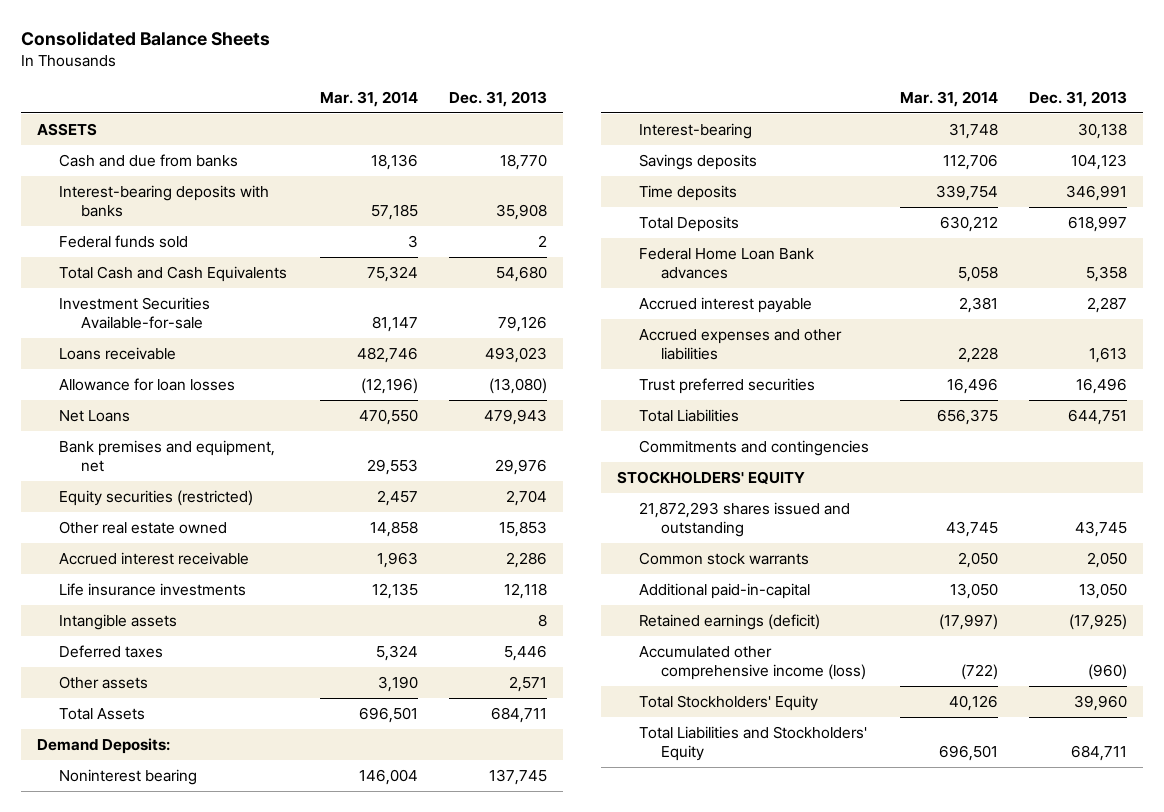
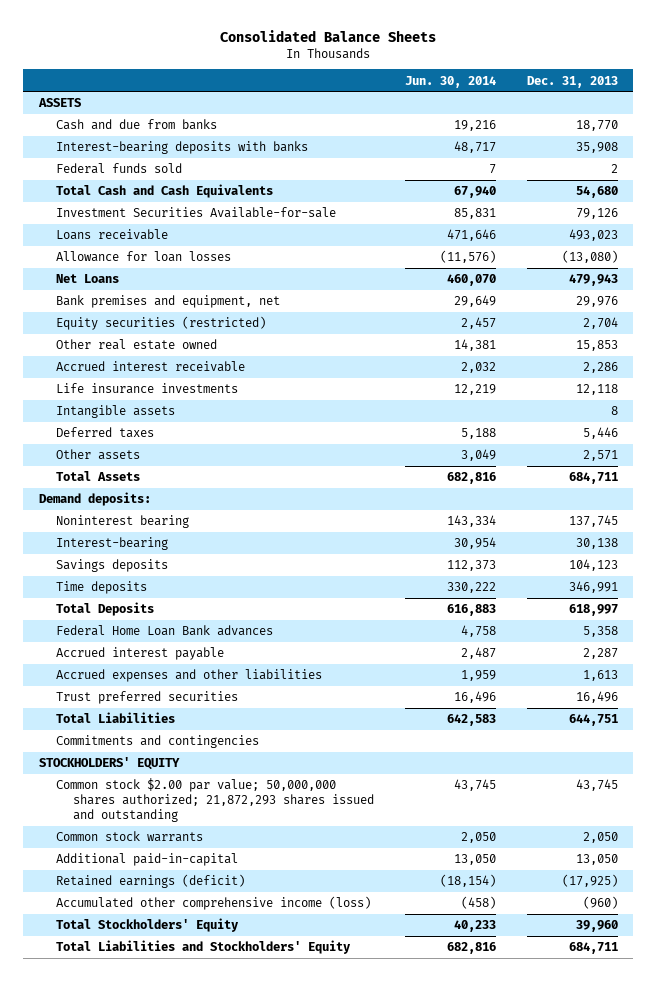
[319,90,418,107] Mar. 31, 2014 -> none
none -> [404,75,496,88] Jun. 30, 2014
[36,738,170,755] Demand Deposits: -> [38,492,151,507] Demand deposits:
[638,502,850,537] 21,872,293 shares issued and outstanding -> [55,778,375,823] Common stock $2.00 par value; 50,000,000 shares authorized; 21,872,293 shares issued and outstanding

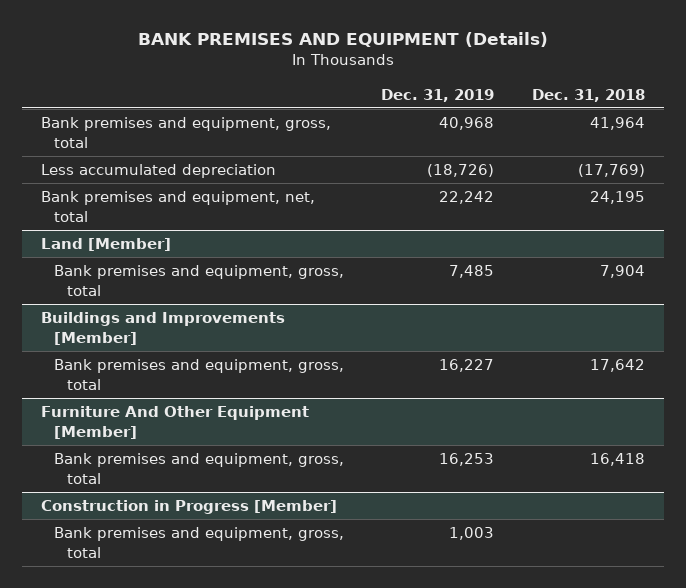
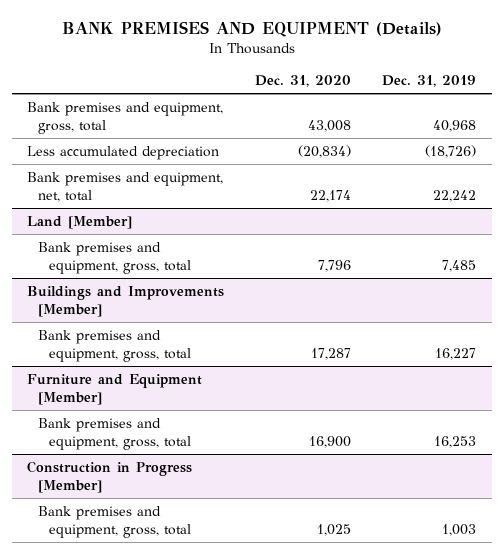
[531,88,645,102] Dec. 31, 2018 -> none
none -> [255,74,352,87] Dec. 31, 2020
[40,406,309,439] Furniture And Other Equipment [Member] -> [27,374,203,406] Furniture and Equipment [Member]

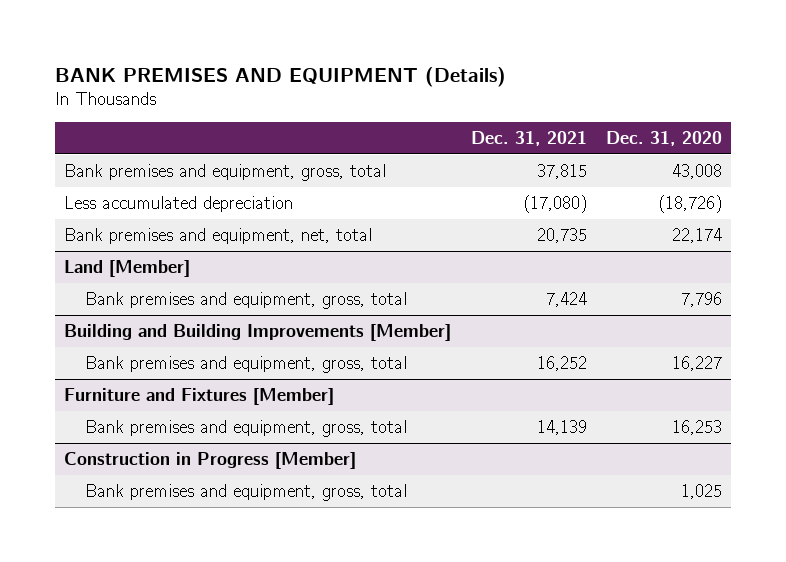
[382,74,477,87] Dec. 31, 2019 -> none
none -> [470,131,587,147] Dec. 31, 2021
[298,145,352,159] (20,834) -> [657,194,722,213] (18,726)
[27,286,225,318] Buildings and Improvements [Member] -> [64,323,452,341] Building and Building Improvements [Member]
[311,348,352,361] 17,287 -> [671,355,722,371] 16,227
[27,374,203,406] Furniture and Equipment [Member] -> [64,387,335,405] Furniture and Fixtures [Member]
[309,436,352,449] 16,900 -> [671,419,722,435] 16,253

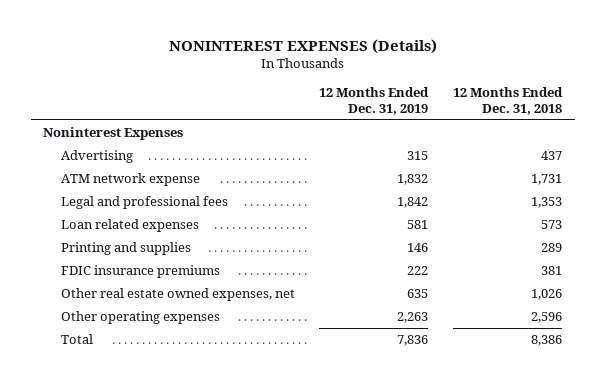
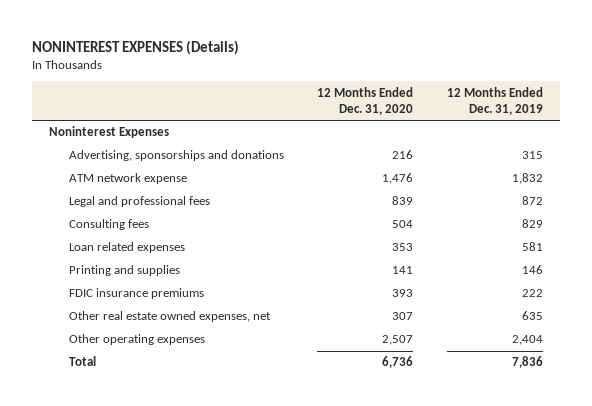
[453,87,564,116] 12 Months Ended Dec. 31, 2018 -> none
none -> [317,86,414,115] 12 Months Ended Dec. 31, 2020
[60,149,133,163] Advertising -> [68,150,284,162] Advertising, sponsorships and donations
[397,196,429,208] 1,842 -> [522,196,544,206] 872
none -> [68,219,149,231] Consulting fees
[397,311,429,323] 2,263 -> [512,335,544,346] 2,404

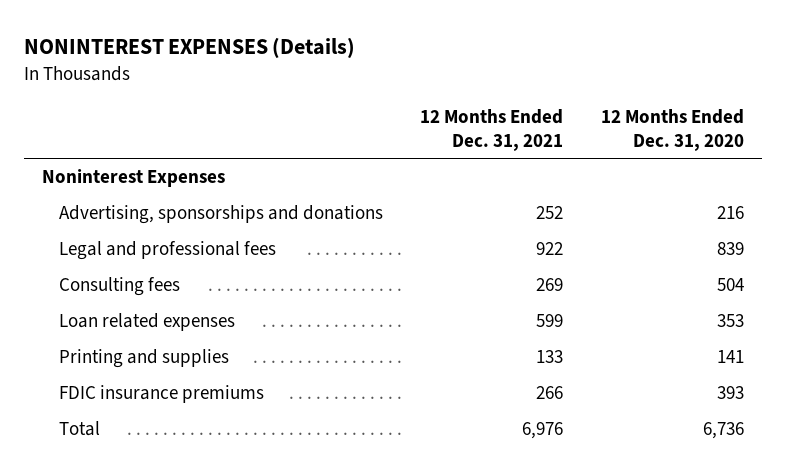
[447,86,544,115] 12 Months Ended Dec. 31, 2019 -> none
none -> [420,109,564,151] 12 Months Ended Dec. 31, 2021
[68,173,187,185] ATM network expense -> none
[68,311,271,323] Other real estate owned expenses, net -> none
[68,334,205,346] Other operating expenses -> none

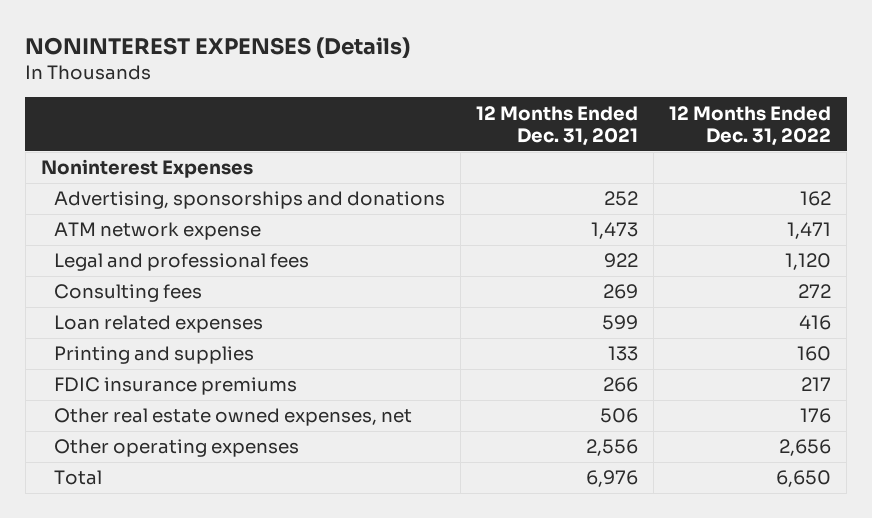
[600,109,744,151] 12 Months Ended Dec. 31, 2020 -> none
none -> [669,105,832,146] 12 Months Ended Dec. 31, 2022
none -> [54,222,262,241] ATM network expense
none -> [54,408,413,427] Other real estate owned expenses, net
none -> [54,439,300,458] Other operating expenses

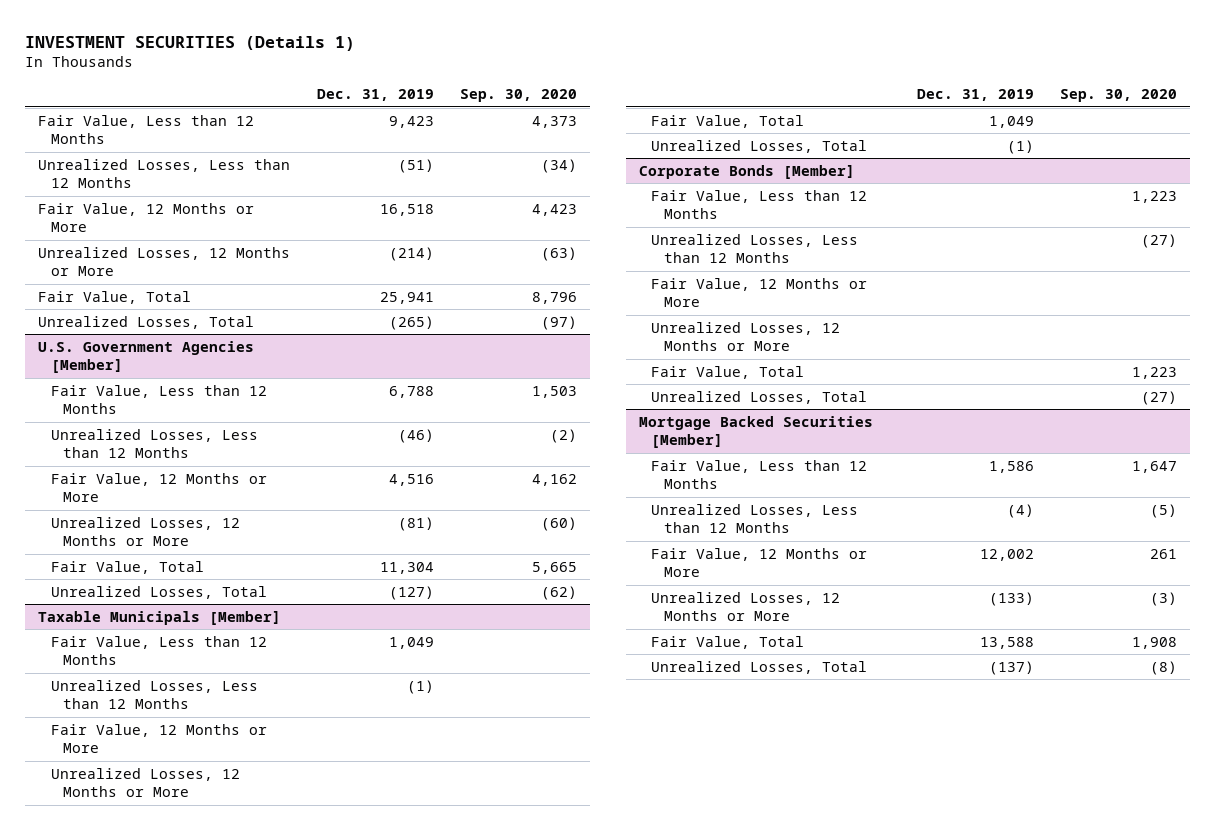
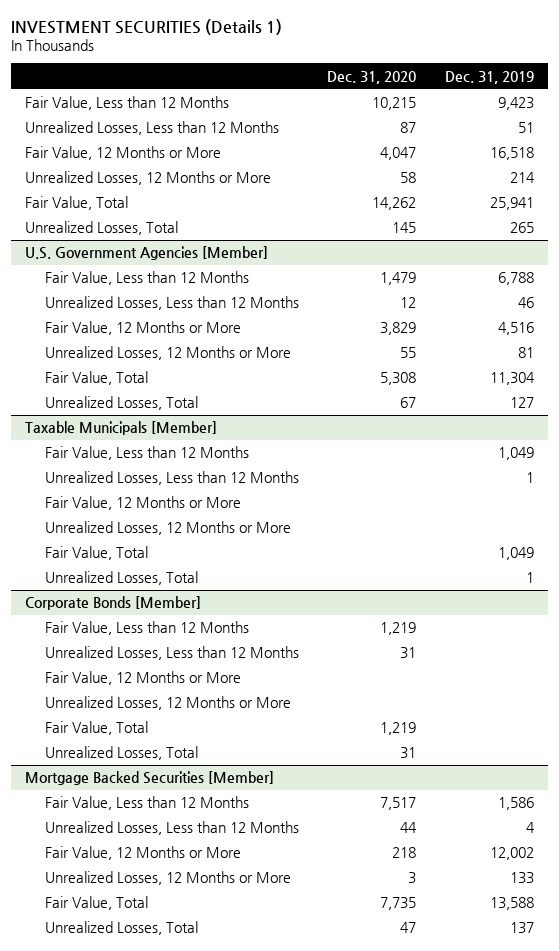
[459,89,577,103] Sep. 30, 2020 -> none
none -> [327,70,417,84] Dec. 31, 2020
[397,158,434,173] (51) -> [517,122,534,134] 51
[388,246,434,261] (214) -> [509,172,535,184] 214
[388,315,434,330] (265) -> [509,222,534,234] 265
[397,428,434,443] (46) -> [517,297,534,309] 46
[397,516,434,531] (81) -> [517,347,534,359] 81
[388,585,434,600] (127) -> [509,397,534,409] 127
[406,679,434,694] (1) -> [525,472,534,484] 1
[1007,139,1035,154] (1) -> [525,572,534,584] 1
[1007,503,1035,518] (4) -> [525,822,535,834] 4
[989,591,1035,606] (133) -> [509,872,534,885] 133
[989,660,1035,675] (137) -> [509,922,534,935] 137

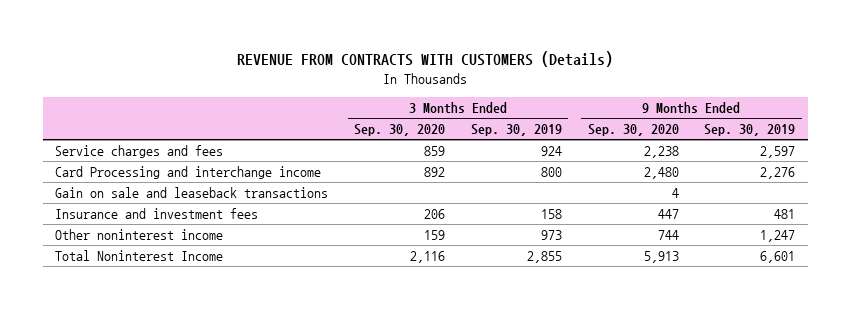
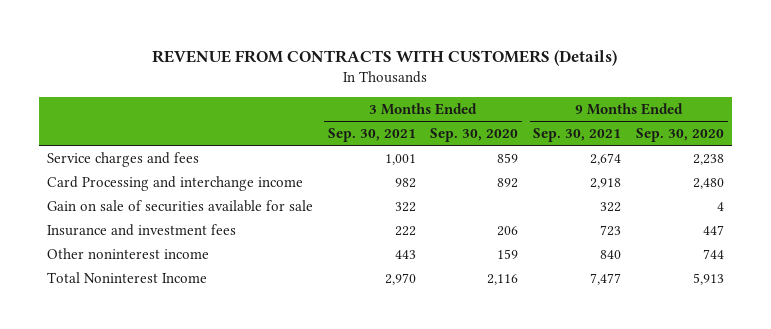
[470,124,562,137] Sep. 30, 2019 -> none
[704,124,796,137] Sep. 30, 2019 -> none
none -> [327,128,416,143] Sep. 30, 2021
none -> [533,128,622,143] Sep. 30, 2021
[55,186,329,198] Gain on sale and leaseback transactions -> none
none -> [46,199,313,212] Gain on sale of securities available for sale

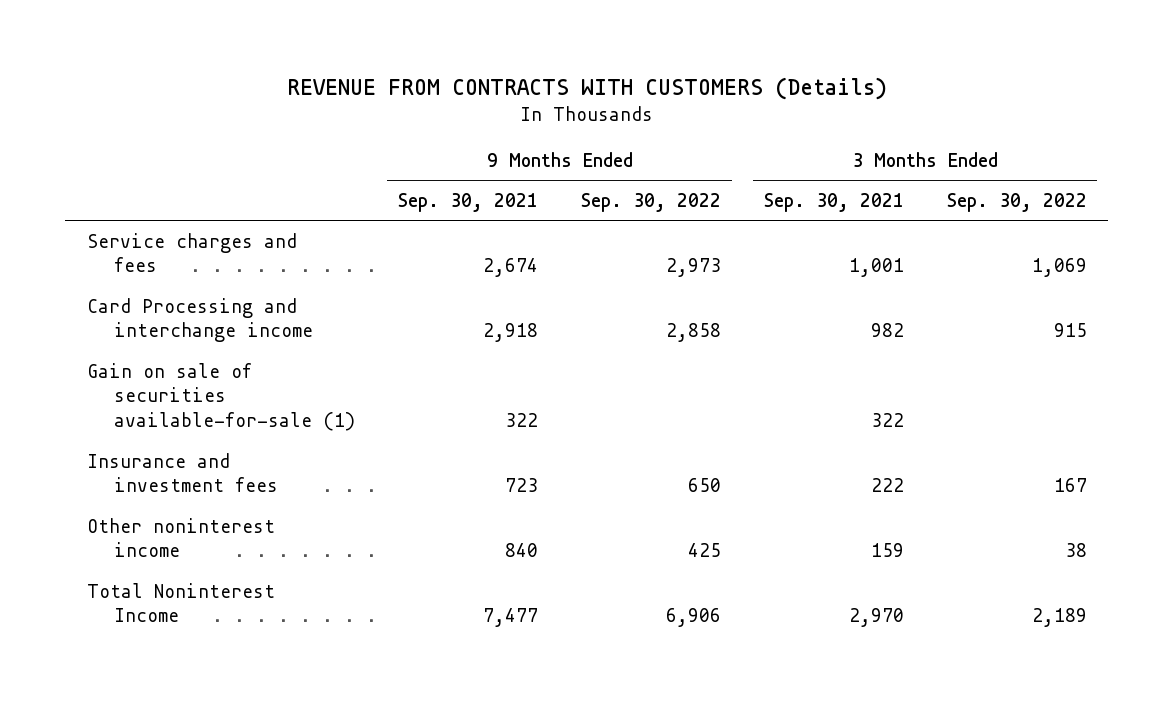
[430,128,519,143] Sep. 30, 2020 -> none
[636,128,725,143] Sep. 30, 2020 -> none
none -> [580,193,721,213] Sep. 30, 2022
none -> [946,193,1087,213] Sep. 30, 2022
[46,199,313,212] Gain on sale of securities available for sale -> [86,362,356,432] Gain on sale of securities available-for-sale (1)
[394,249,416,259] 443 -> [870,543,904,558] 159

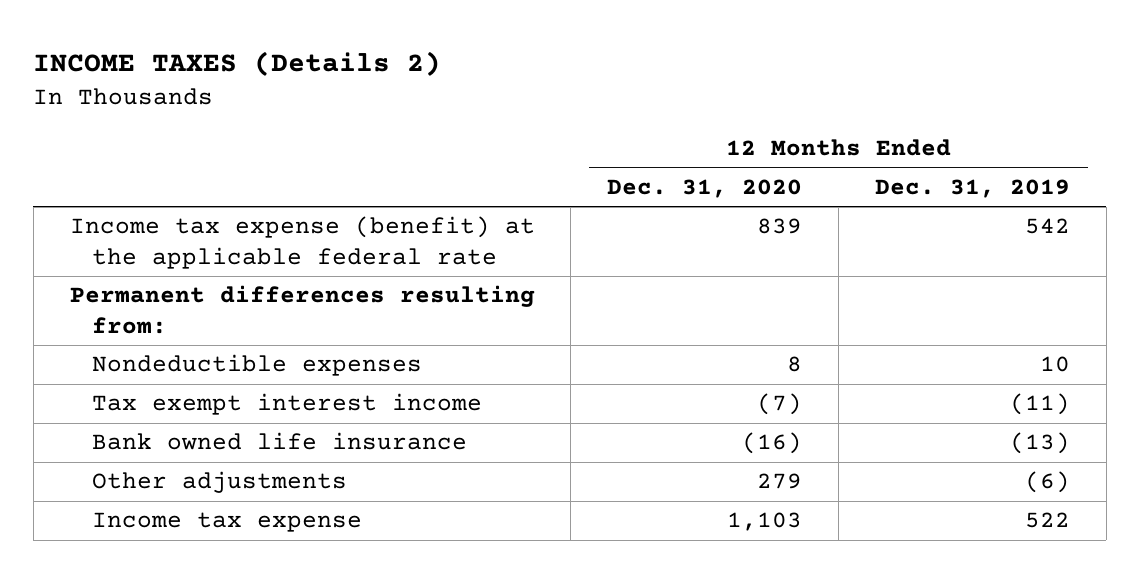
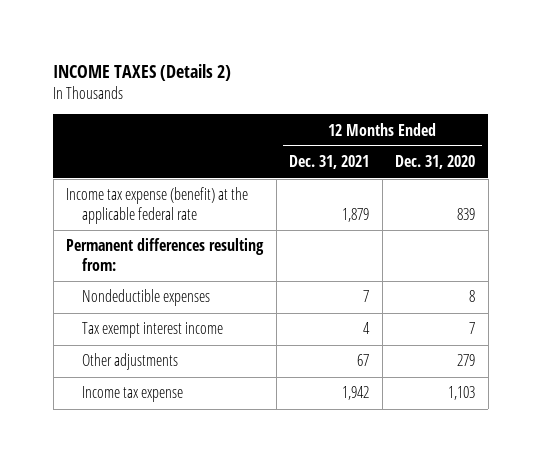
[874,178,1070,198] Dec. 31, 2019 -> none
none -> [289,155,370,170] Dec. 31, 2021
[91,432,467,451] Bank owned life insurance -> none
[757,393,803,416] (7) -> [469,322,476,335] 7

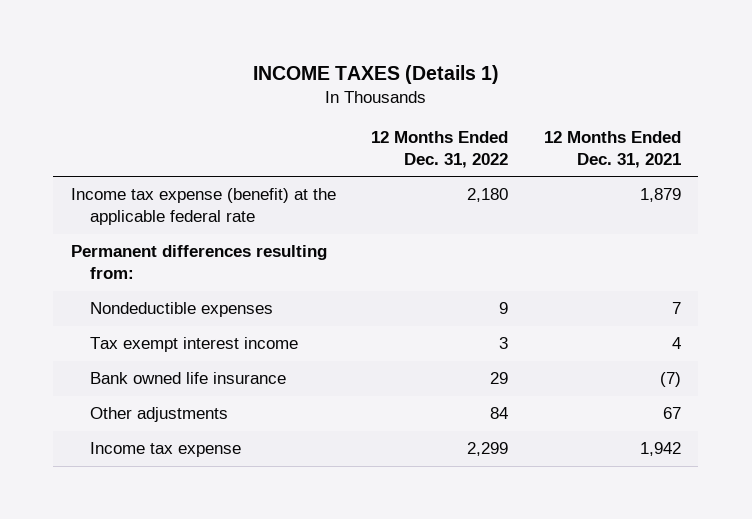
[53,63,232,81] INCOME TAXES (Details 2) -> [252,64,499,84] INCOME TAXES (Details 1)
[395,155,476,170] Dec. 31, 2020 -> none
none -> [371,131,509,169] 12 Months Ended Dec. 31, 2022
none -> [90,372,287,385] Bank owned life insurance

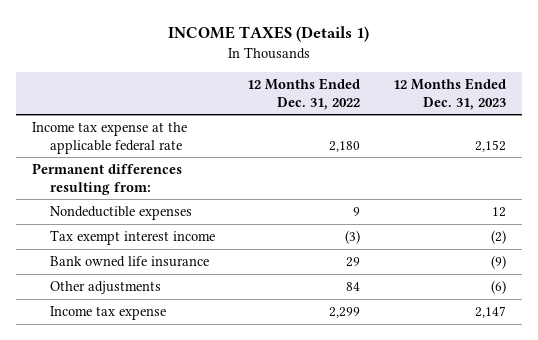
[543,131,681,169] 12 Months Ended Dec. 31, 2021 -> none
none -> [392,77,506,110] 12 Months Ended Dec. 31, 2023
[70,188,336,226] Income tax expense (benefit) at the applicable federal rate -> [32,122,188,154] Income tax expense at the applicable federal rate
[499,337,509,350] 3 -> [345,230,361,245] (3)

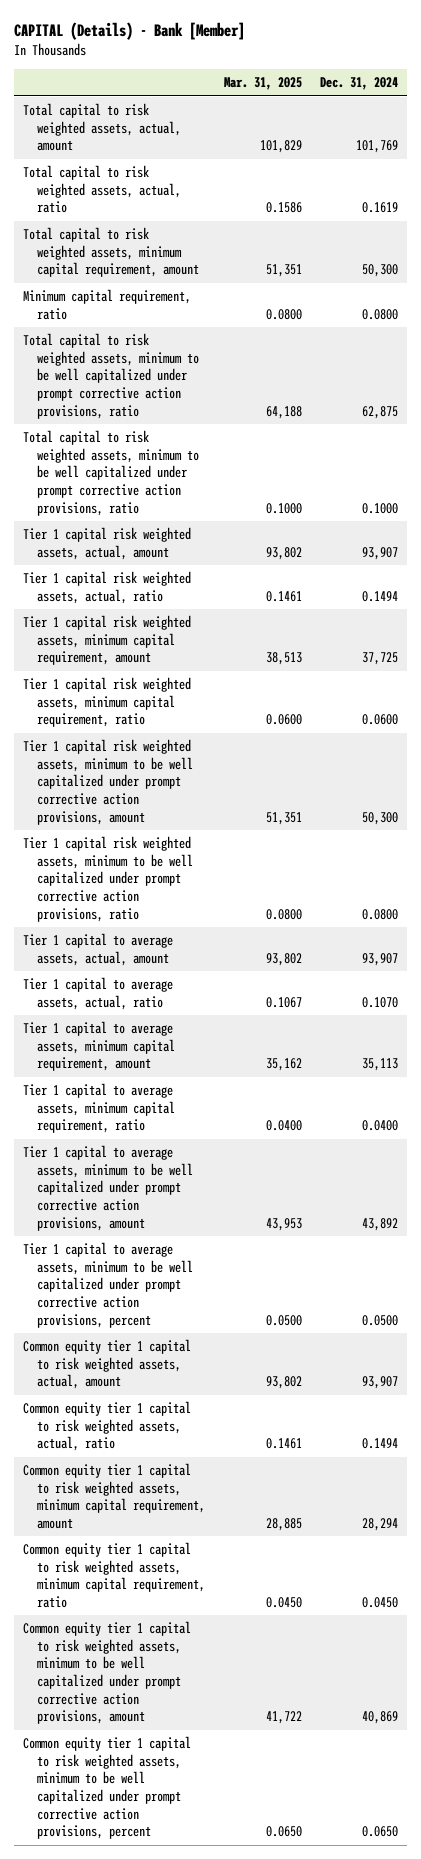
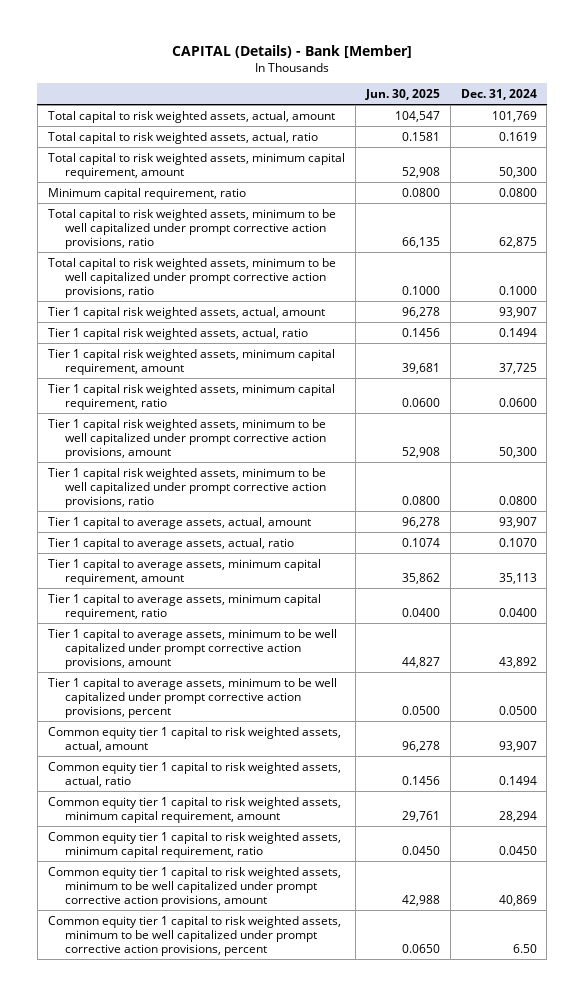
[223,77,302,91] Mar. 31, 2025 -> none
none -> [364,89,440,101] Jun. 30, 2025
[362,1826,399,1838] 0.0650 -> [512,944,537,954] 6.50

